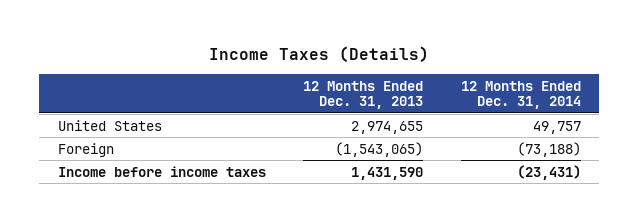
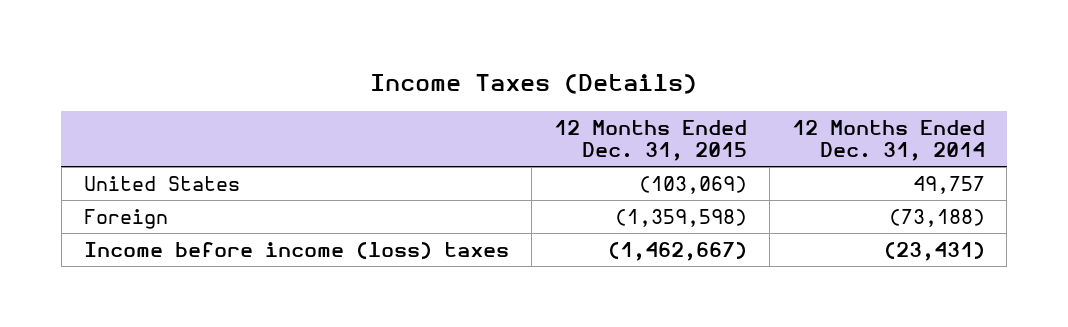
[303,80,424,110] 12 Months Ended Dec. 31, 2013 -> none
none -> [553,119,747,162] 12 Months Ended Dec. 31, 2015
[58,165,267,177] Income before income taxes -> [83,241,509,259] Income before income (loss) taxes

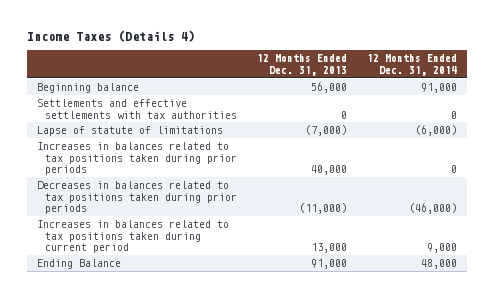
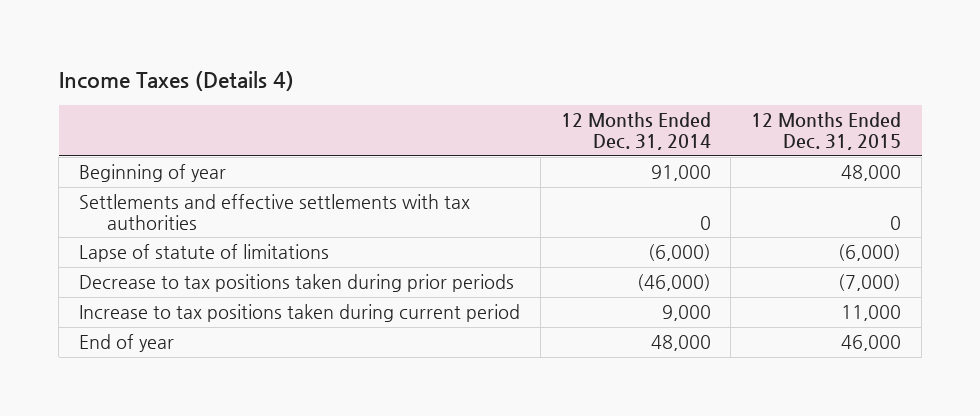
[256,54,347,76] 12 Months Ended Dec. 31, 2013 -> none
none -> [751,112,902,151] 12 Months Ended Dec. 31, 2015
[37,83,140,94] Beginning balance -> [79,164,227,183] Beginning of year
[37,142,237,176] Increases in balances related to tax positions taken during prior periods -> none
[37,181,237,215] Decreases in balances related to tax positions taken during prior periods -> [79,274,515,293] Decrease to tax positions taken during prior periods
[37,220,230,254] Increases in balances related to tax positions taken during current period -> [79,304,521,323] Increase to tax positions taken during current period
[37,259,122,270] Ending Balance -> [79,334,175,353] End of year

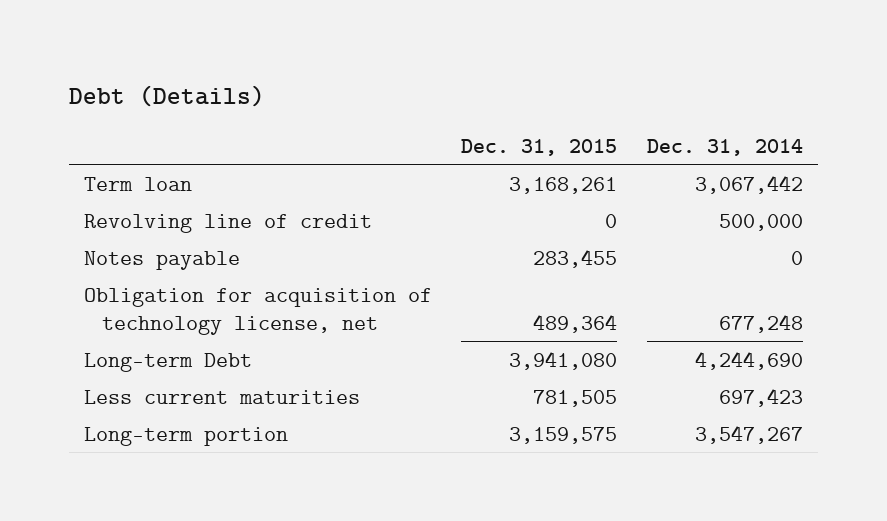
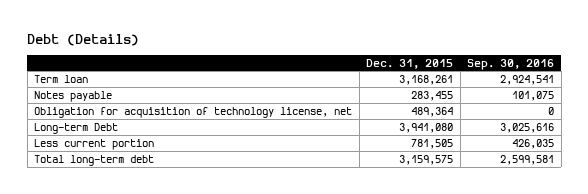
[647,138,804,156] Dec. 31, 2014 -> none
none -> [467,58,555,70] Sep. 30, 2016
[83,213,372,233] Revolving line of credit -> none
[83,389,360,404] Less current maturities -> [34,138,155,150] Less current portion
[83,426,288,446] Long-term portion -> [34,154,155,166] Total long-term debt

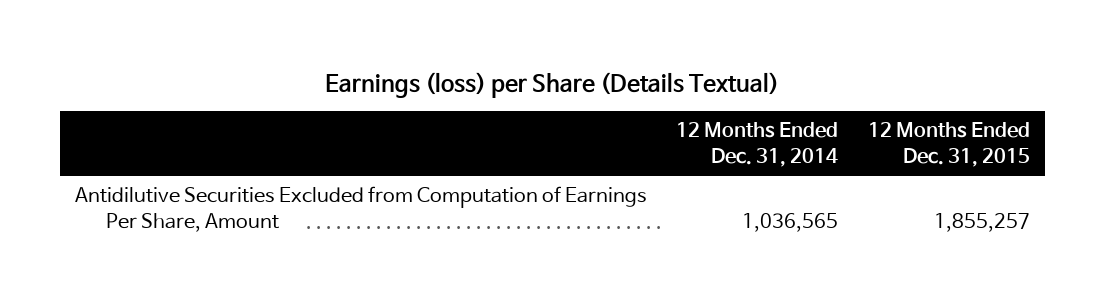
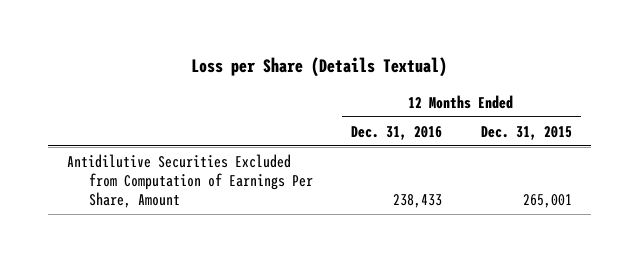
[325,71,780,98] Earnings (loss) per Share (Details Textual) -> [191,57,448,78] Loss per Share (Details Textual)
[676,122,839,168] 12 Months Ended Dec. 31, 2014 -> none
none -> [351,125,443,140] Dec. 31, 2016
[934,213,1031,233] 1,855,257 -> [522,193,572,208] 265,001

